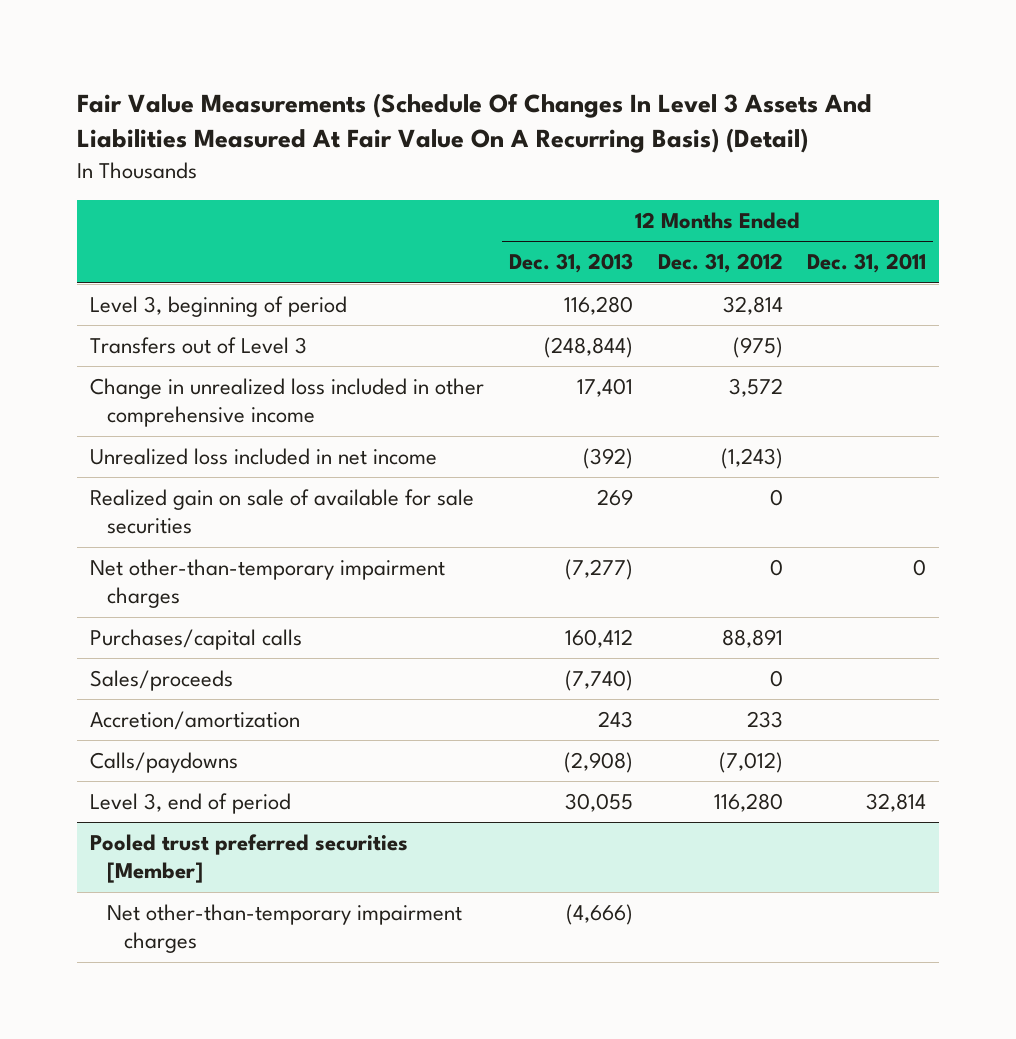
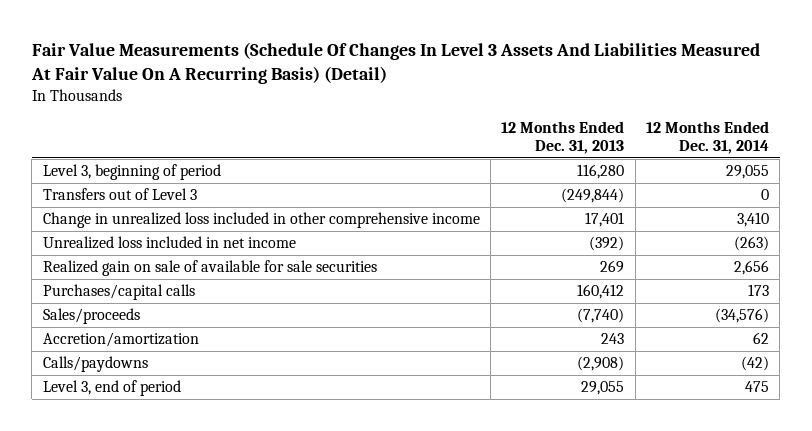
[657,253,783,274] Dec. 31, 2012 -> none
[807,253,927,274] Dec. 31, 2011 -> none
none -> [645,120,769,155] 12 Months Ended Dec. 31, 2014
[543,337,633,359] (248,844) -> [561,187,625,203] (249,844)
[89,559,445,609] Net other-than-temporary impairment charges -> none
[89,834,408,884] Pooled trust preferred securities [Member] -> none
[107,904,463,954] Net other-than-temporary impairment charges -> none
[564,793,633,813] 30,055 -> [581,380,625,395] 29,055

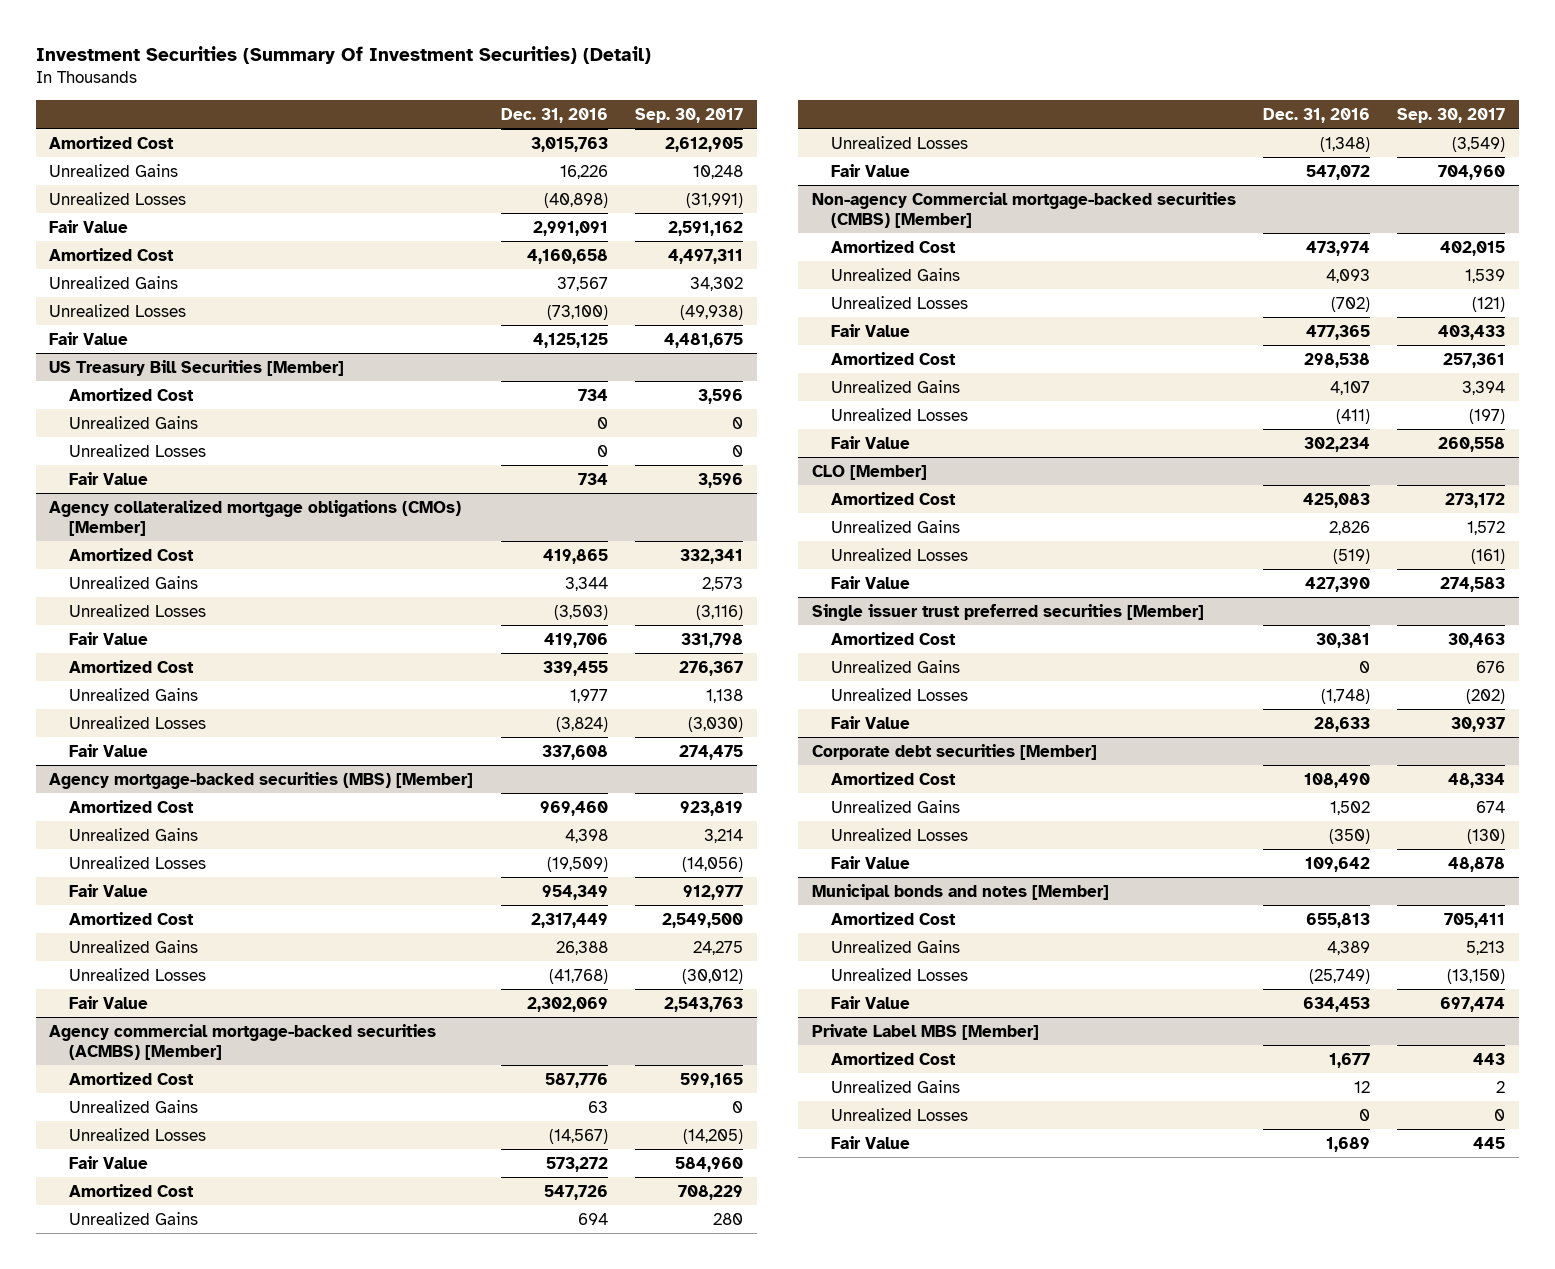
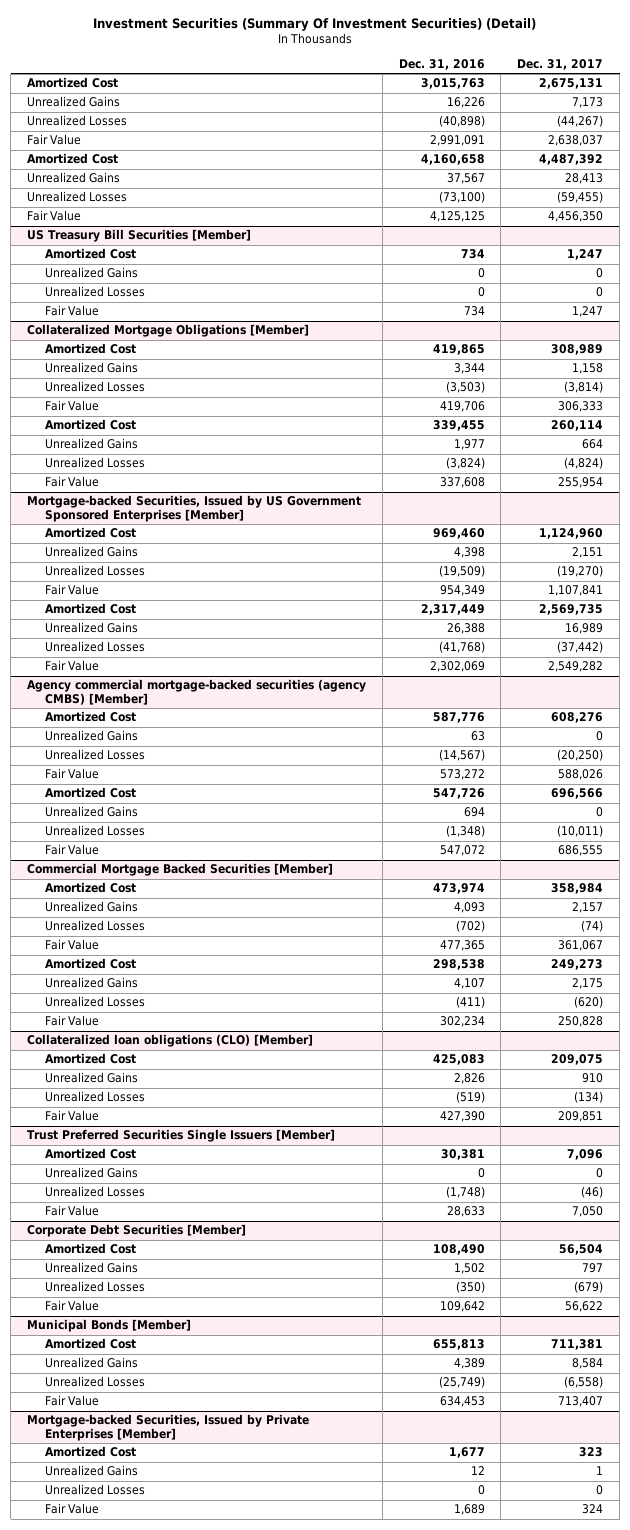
[635,107,744,123] Sep. 30, 2017 -> none
none -> [517,58,604,70] Dec. 31, 2017
[49,499,462,536] Agency collateralized mortgage obligations (CMOs) [Member] -> [26,324,309,338] Collateralized Mortgage Obligations [Member]
[49,771,474,789] Agency mortgage-backed securities (MBS) [Member] -> [26,495,361,523] Mortgage-backed Securities, Issued by US Government Sponsored Enterprises [Member]
[49,1023,437,1060] Agency commercial mortgage-backed securities (ACMBS) [Member] -> [26,679,366,706] Agency commercial mortgage-backed securities (agency CMBS) [Member]
[811,191,1236,228] Non-agency Commercial mortgage-backed securities (CMBS) [Member] -> [26,863,333,877] Commercial Mortgage Backed Securities [Member]
[811,464,927,480] CLO [Member] -> [26,1034,313,1048] Collateralized loan obligations (CLO) [Member]
[811,603,1204,621] Single issuer trust preferred securities [Member] -> [26,1129,335,1143] Trust Preferred Securities Single Issuers [Member]
[811,743,1097,760] Corporate debt securities [Member] -> [26,1224,246,1238] Corporate Debt Securities [Member]
[811,883,1109,900] Municipal bonds and notes [Member] -> [26,1319,191,1333] Municipal Bonds [Member]
[811,1023,1039,1040] Private Label MBS [Member] -> [26,1414,309,1442] Mortgage-backed Securities, Issued by Private Enterprises [Member]

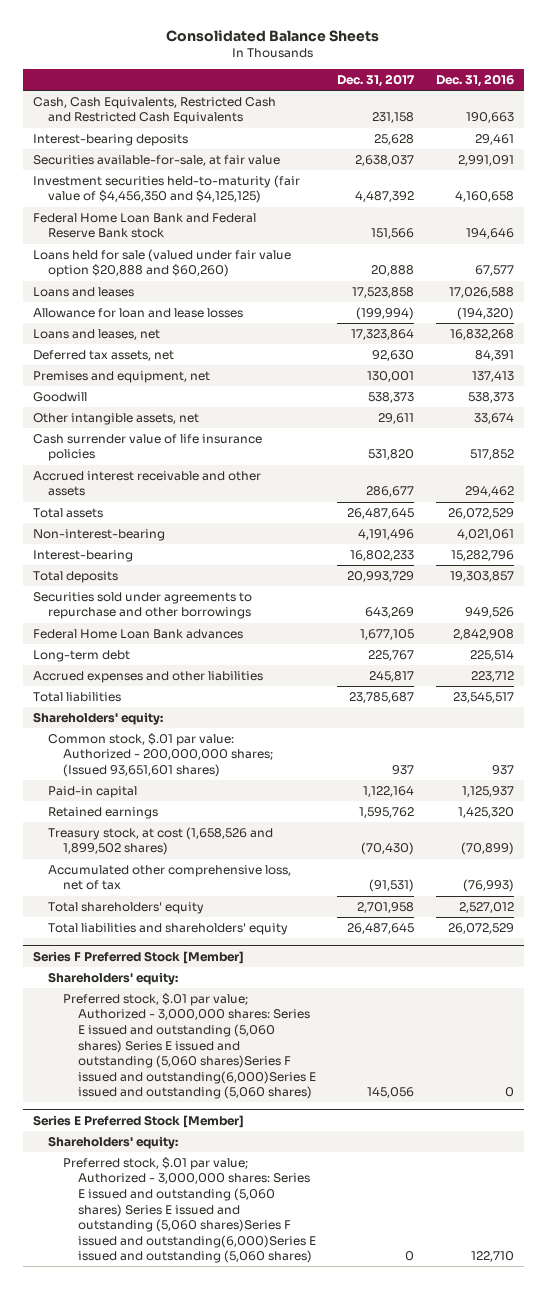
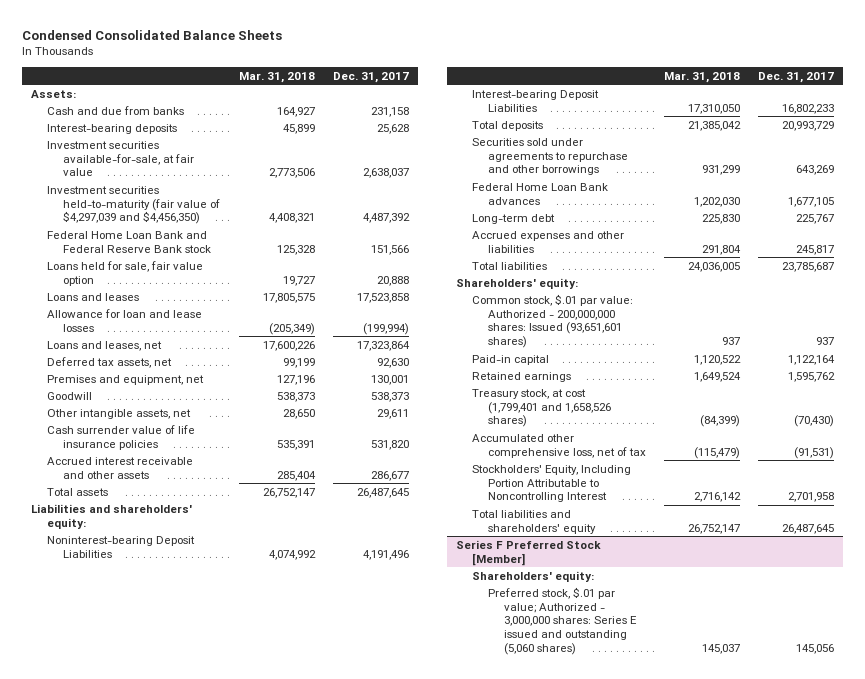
[166,30,380,43] Consolidated Balance Sheets -> [21,29,282,40] Condensed Consolidated Balance Sheets
[435,74,514,88] Dec. 31, 2016 -> none
none -> [238,71,315,83] Mar. 31, 2018
none -> [30,89,76,98] Assets:
[33,96,277,125] Cash, Cash Equivalents, Restricted Cash and Restricted Cash Equivalents -> [46,105,184,115] Cash and due from banks
[33,154,281,166] Securities available-for-sale, at fair value -> [46,140,194,177] Investment securities available-for-sale, at fair value
[33,174,301,204] Investment securities held-to-maturity (fair value of $4,456,350 and $4,125,125) -> [46,185,220,225] Investment securities held-to-maturity (fair value of $4,297,039 and $4,456,350)
[33,248,292,278] Loans held for sale (valued under fair value option $20,888 and $60,260) -> [46,260,203,286] Loans held for sale, fair value option
none -> [30,503,192,529] Liabilities and shareholders' equity:
[33,528,166,541] Non-interest-bearing -> [46,535,195,558] Noninterest-bearing Deposit Liabilities
[33,549,134,562] Interest-bearing -> [471,89,599,112] Interest-bearing Deposit Liabilities
[48,732,273,777] Common stock, $.01 par value: Authorized - 200,000,000 shares; (Issued 93,651,601 shares) -> [471,293,633,349] Common stock, $.01 par value: Authorized - 200,000,000 shares: Issued (93,651,601 shares)
[48,826,274,856] Treasury stock, at cost (1,658,526 and 1,899,502 shares) -> [471,388,611,428] Treasury stock, at cost (1,799,401 and 1,658,526 shares)
[48,901,205,914] Total shareholders' equity -> [471,464,631,503] Stockholders' Equity, Including Portion Attributable to Noncontrolling Interest
[33,1114,245,1128] Series E Preferred Stock [Member] -> none
[48,1135,179,1149] Shareholders' equity: -> none
[62,1156,316,1264] Preferred stock, $.01 par value; Authorized - 3,000,000 shares: Series E issued and outstanding (5,060 shares) Series E issued and outstanding (5,060 shares)Series F issued and outstanding(6,000)Series E issued and outstanding (5,060 shares) -> none
[62,992,316,1100] Preferred stock, $.01 par value; Authorized - 3,000,000 shares: Series E issued and outstanding (5,060 shares) Series E issued and outstanding (5,060 shares)Series F issued and outstanding(6,000)Series E issued and outstanding (5,060 shares) -> [487,586,637,656] Preferred stock, $.01 par value; Authorized - 3,000,000 shares: Series E issued and outstanding (5,060 shares)

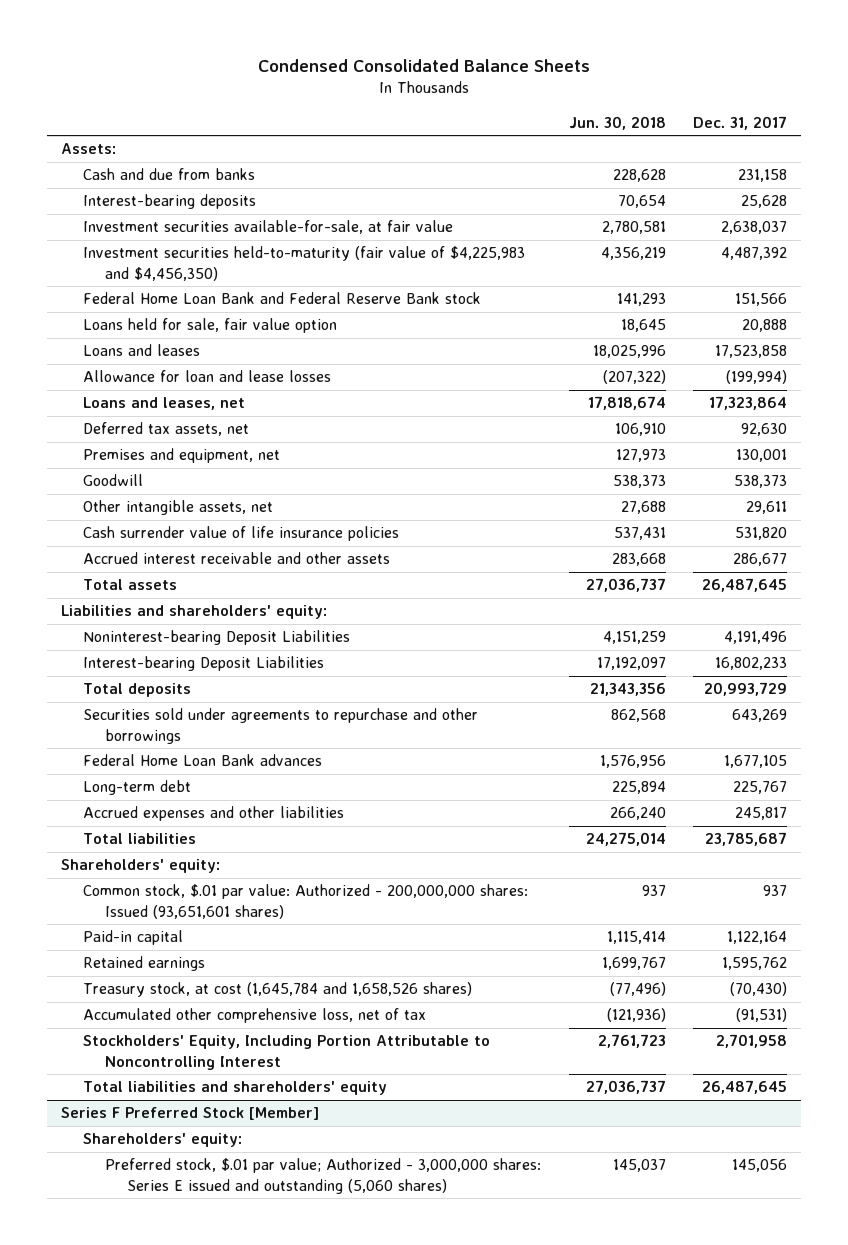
[238,71,315,83] Mar. 31, 2018 -> none
none -> [568,115,666,130] Jun. 30, 2018
[46,185,220,225] Investment securities held-to-maturity (fair value of $4,297,039 and $4,456,350) -> [83,246,526,281] Investment securities held-to-maturity (fair value of $4,225,983 and $4,456,350)
[471,388,611,428] Treasury stock, at cost (1,799,401 and 1,658,526 shares) -> [83,982,473,998] Treasury stock, at cost (1,645,784 and 1,658,526 shares)

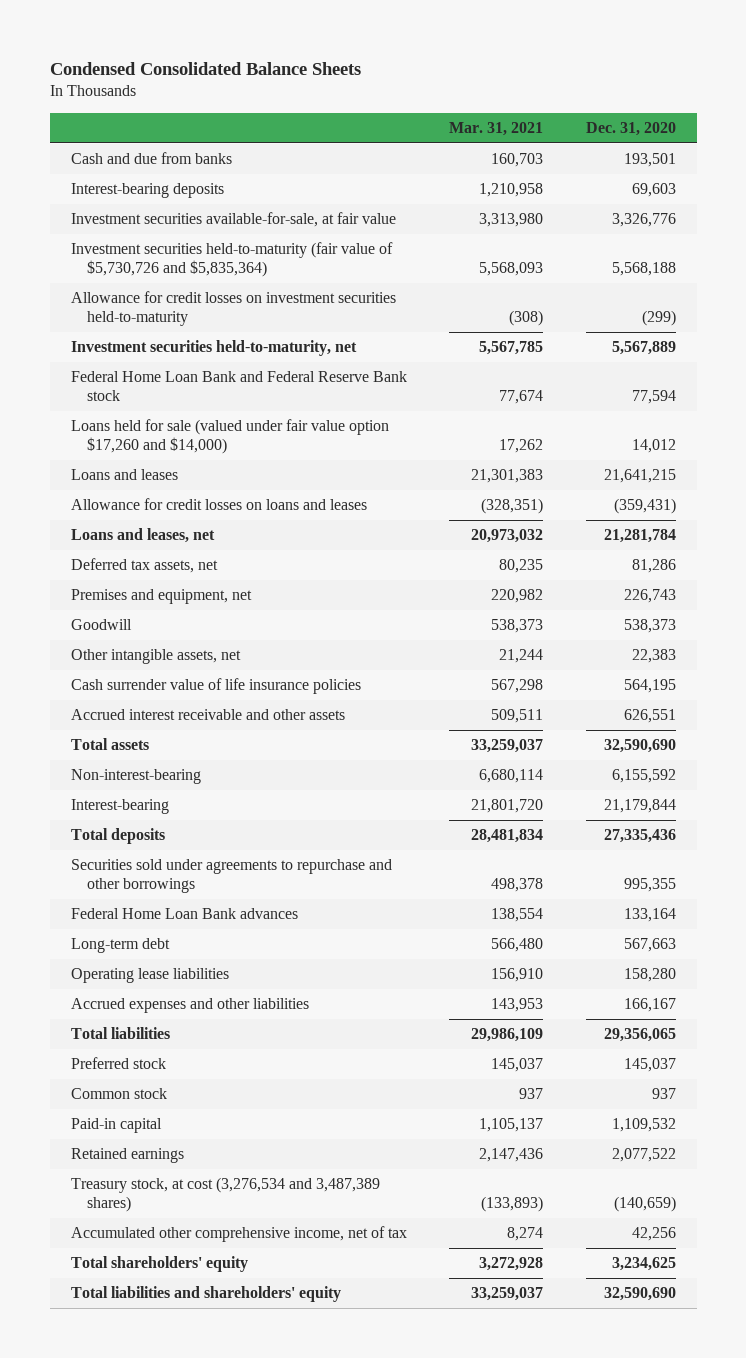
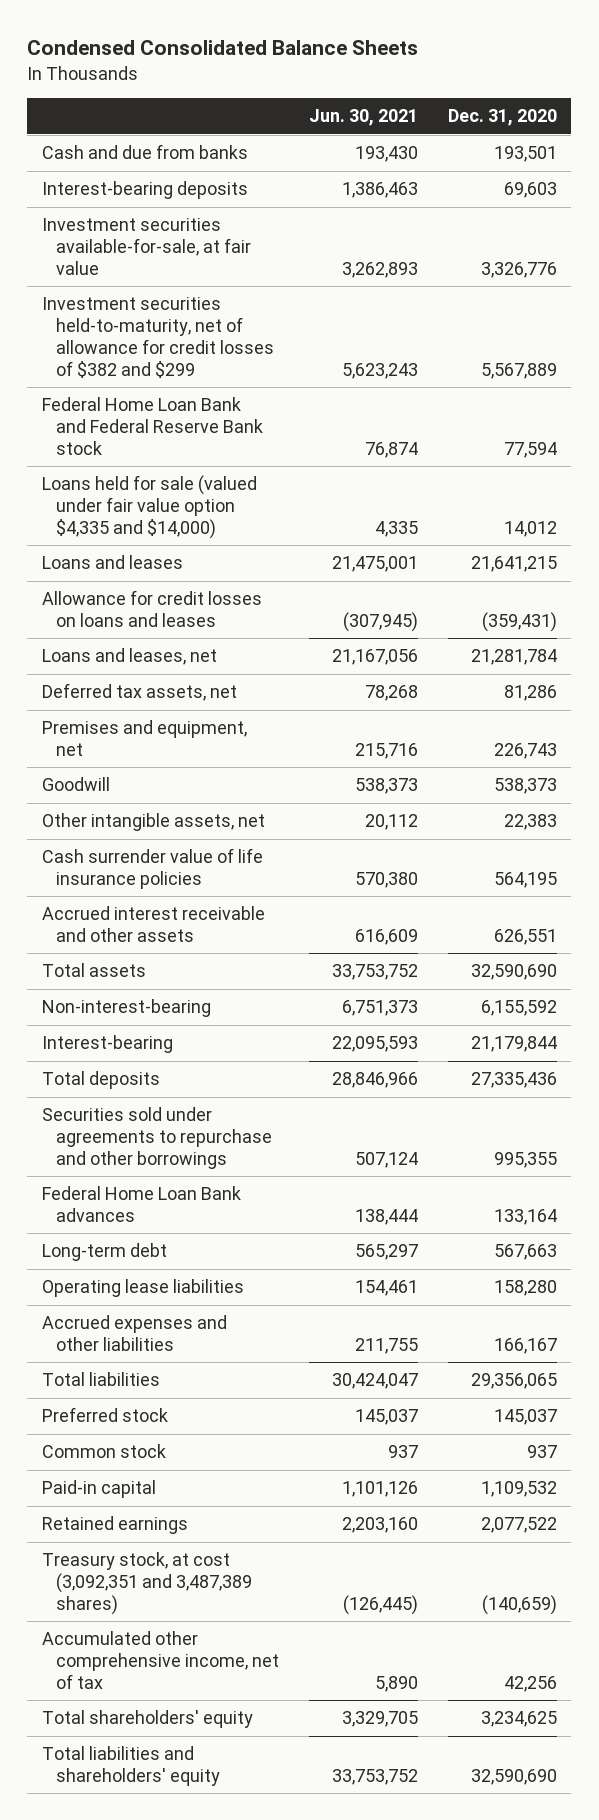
[449,121,544,136] Mar. 31, 2021 -> none
none -> [308,109,418,127] Jun. 30, 2021
[70,242,393,278] Investment securities held-to-maturity (fair value of $5,730,726 and $5,835,364) -> none
[70,291,396,327] Allowance for credit losses on investment securities held-to-maturity -> none
[70,340,357,357] Investment securities held-to-maturity, net -> [42,297,275,378] Investment securities held-to-maturity, net of allowance for credit losses of $382 and $299
[70,419,389,455] Loans held for sale (valued under fair value option $17,260 and $14,000) -> [42,475,258,539] Loans held for sale (valued under fair value option $4,335 and $14,000)
[70,1177,380,1213] Treasury stock, at cost (3,276,534 and 3,487,389 shares) -> [42,1552,253,1615] Treasury stock, at cost (3,092,351 and 3,487,389 shares)

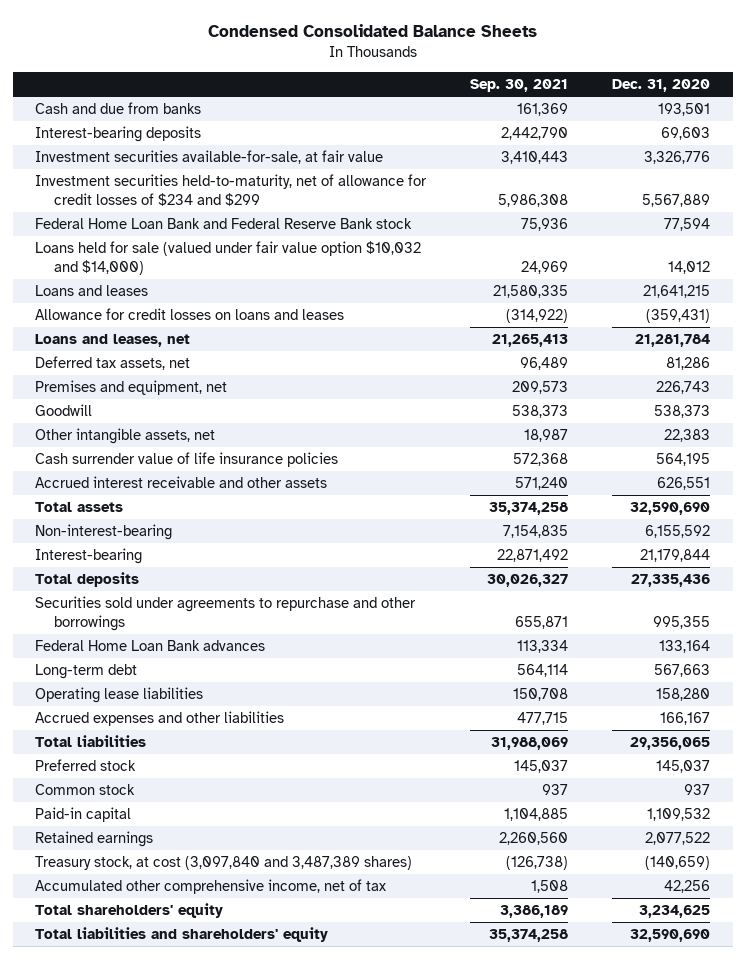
[308,109,418,127] Jun. 30, 2021 -> none
none -> [470,79,569,93] Sep. 30, 2021
[42,297,275,378] Investment securities held-to-maturity, net of allowance for credit losses of $382 and $299 -> [35,174,428,206] Investment securities held-to-maturity, net of allowance for credit losses of $234 and $299
[42,475,258,539] Loans held for sale (valued under fair value option $4,335 and $14,000) -> [35,241,422,275] Loans held for sale (valued under fair value option $10,032 and $14,000)
[42,1552,253,1615] Treasury stock, at cost (3,092,351 and 3,487,389 shares) -> [35,856,413,871] Treasury stock, at cost (3,097,840 and 3,487,389 shares)

